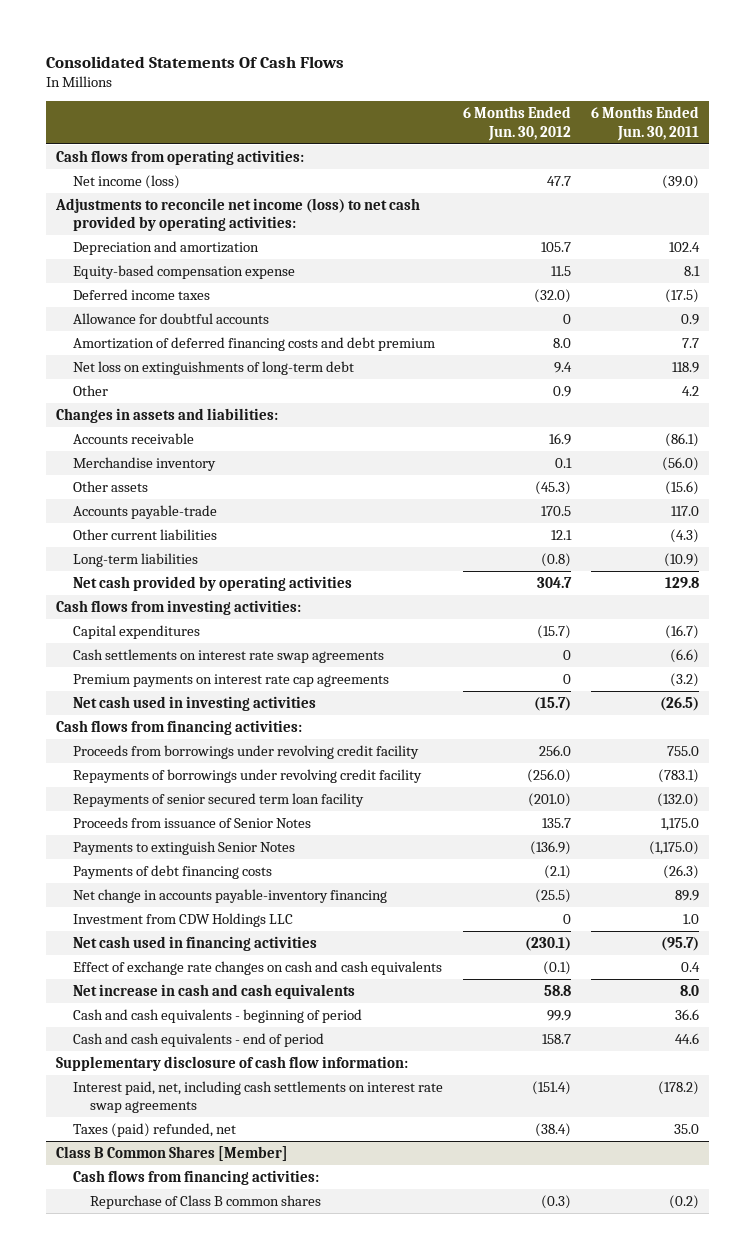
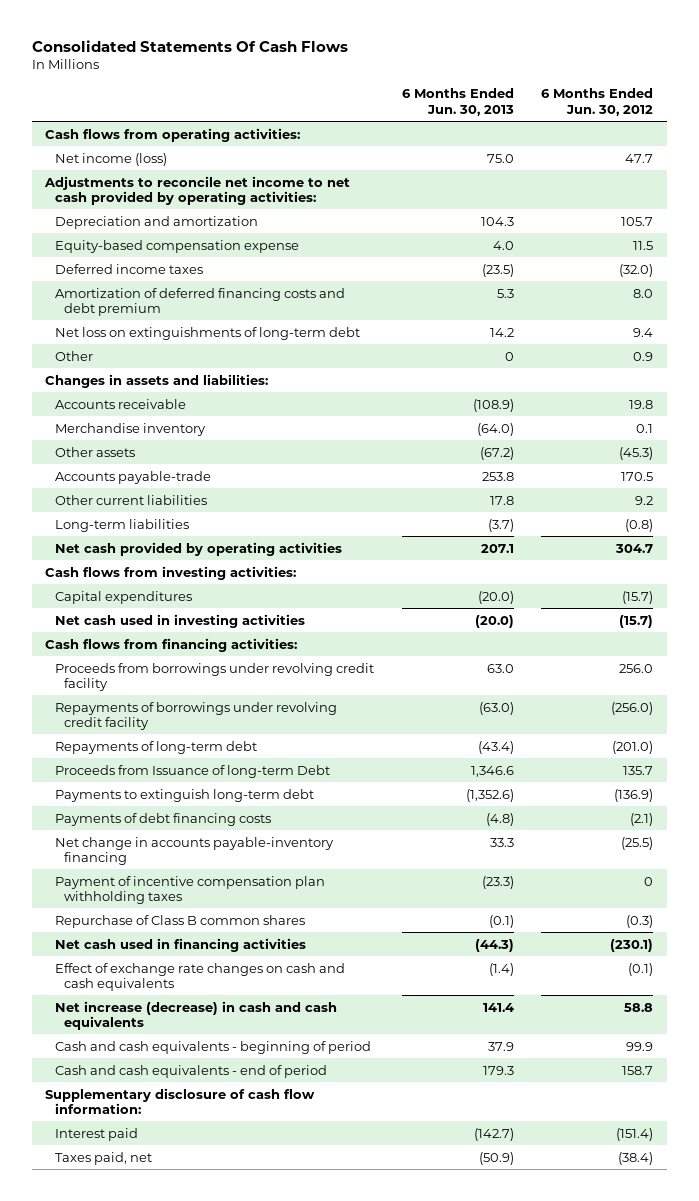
[591,106,700,141] 6 Months Ended Jun. 30, 2011 -> none
none -> [401,88,514,116] 6 Months Ended Jun. 30, 2013
[54,197,420,232] Adjustments to reconcile net income (loss) to net cash provided by operating activities: -> [44,175,351,205] Adjustments to reconcile net income to net cash provided by operating activities:
[72,312,269,324] Allowance for doubtful accounts -> none
[549,432,572,445] 16.9 -> [629,399,654,409] 19.8
[551,529,573,540] 12.1 -> [635,495,654,505] 9.2
[72,648,384,663] Cash settlements on interest rate swap agreements -> none
[72,673,389,687] Premium payments on interest rate cap agreements -> none
[72,792,364,807] Repayments of senior secured term loan facility -> [54,740,257,754] Repayments of long-term debt
[72,816,311,828] Proceeds from issuance of Senior Notes -> [54,764,330,778] Proceeds from Issuance of long-term Debt
[72,840,295,855] Payments to extinguish Senior Notes -> [54,788,314,802] Payments to extinguish long-term debt
[72,912,293,927] Investment from CDW Holdings LLC -> none
none -> [54,875,325,904] Payment of incentive compensation plan withholding taxes
none -> [54,914,305,928] Repurchase of Class B common shares
[72,983,355,999] Net increase in cash and cash equivalents -> [54,1000,337,1030] Net increase (decrease) in cash and cash equivalents
[55,1145,288,1161] Class B Common Shares [Member] -> none
[72,1169,319,1185] Cash flows from financing activities: -> none
[89,1194,321,1209] Repurchase of Class B common shares -> none
[72,1080,443,1114] Interest paid, net, including cash settlements on interest rate swap agreements -> [54,1127,138,1141] Interest paid
[72,1122,236,1137] Taxes (paid) refunded, net -> [54,1151,152,1165] Taxes paid, net

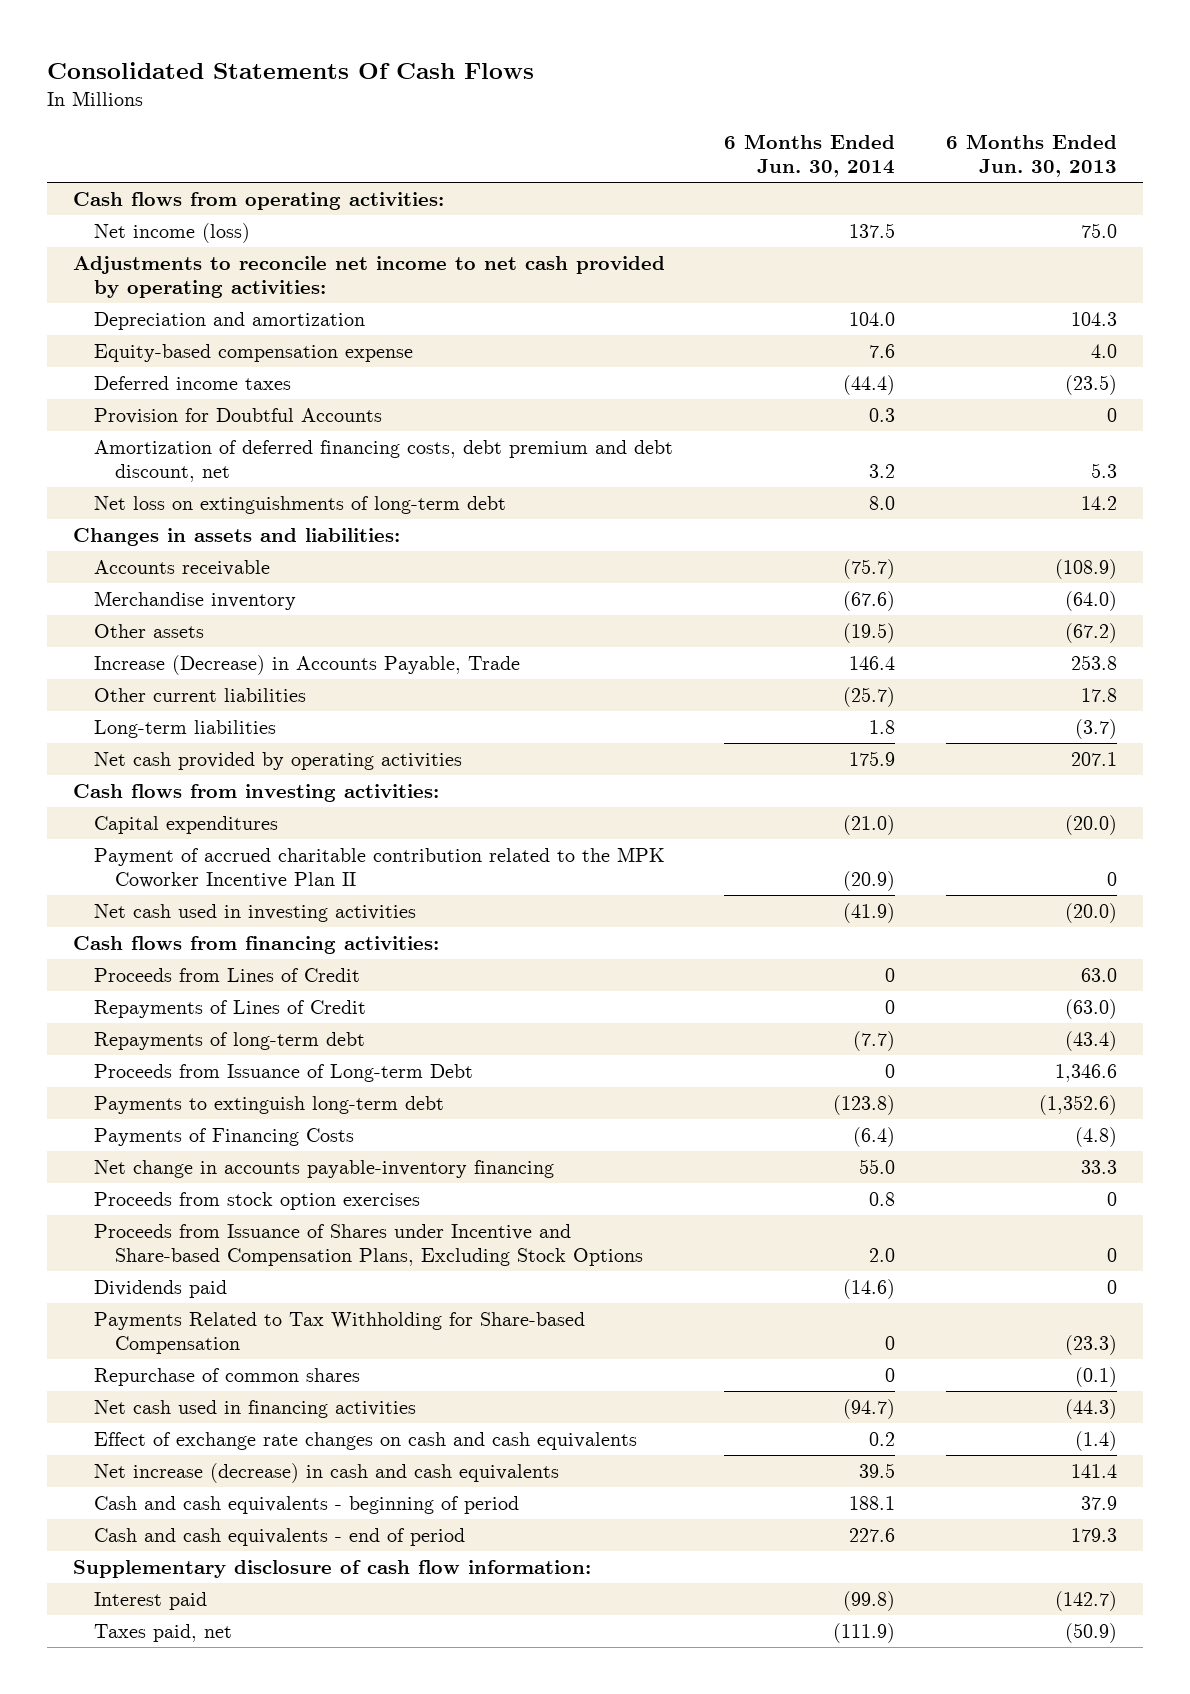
[541,88,654,116] 6 Months Ended Jun. 30, 2012 -> none
none -> [724,134,896,178] 6 Months Ended Jun. 30, 2014
none -> [93,408,382,425] Provision for Doubtful Accounts
[54,287,345,316] Amortization of deferred financing costs and debt premium -> [93,440,673,482] Amortization of deferred financing costs, debt premium and debt discount, net
[54,350,93,361] Other -> none
[54,470,211,484] Accounts payable-trade -> [93,655,520,676] Increase (Decrease) in Accounts Payable, Trade
none -> [93,847,665,888] Payment of accrued charitable contribution related to the MPK Coworker Incentive Plan II
[54,662,374,691] Proceeds from borrowings under revolving credit facility -> [93,968,360,983] Proceeds from Lines of Credit
[54,701,337,730] Repayments of borrowings under revolving credit facility -> [93,1000,366,1019] Repayments of Lines of Credit
[54,764,330,778] Proceeds from Issuance of long-term Debt -> [93,1064,473,1083] Proceeds from Issuance of Long-term Debt
[54,812,271,826] Payments of debt financing costs -> [93,1128,354,1147] Payments of Financing Costs
none -> [93,1192,420,1211] Proceeds from stock option exercises
none -> [93,1224,644,1266] Proceeds from Issuance of Shares under Incentive and Share-based Compensation Plans, Excluding Stock Options
none -> [93,1280,227,1299] Dividends paid
[54,875,325,904] Payment of incentive compensation plan withholding taxes -> [93,1312,585,1354] Payments Related to Tax Withholding for Share-based Compensation
[54,914,305,928] Repurchase of Class B common shares -> [93,1368,360,1387] Repurchase of common shares

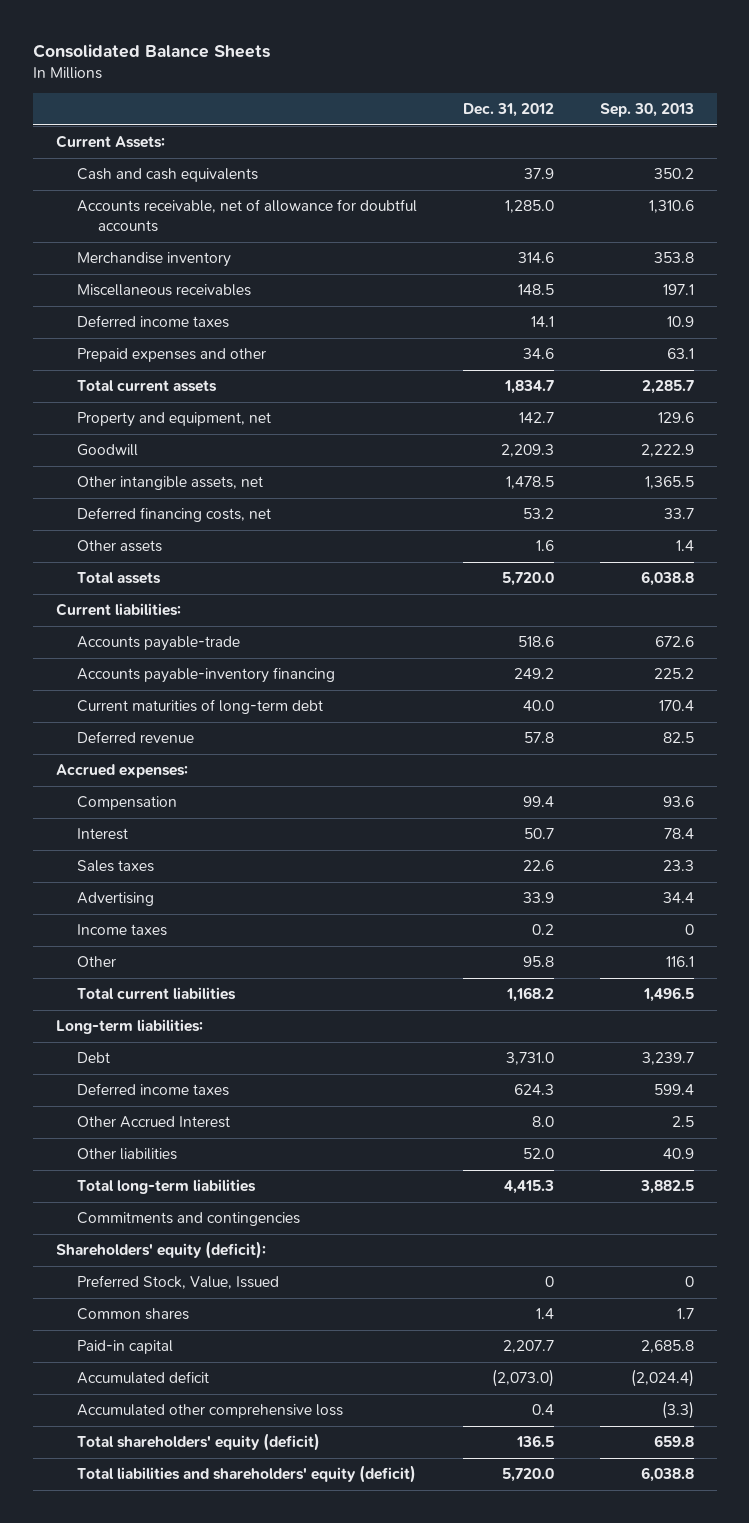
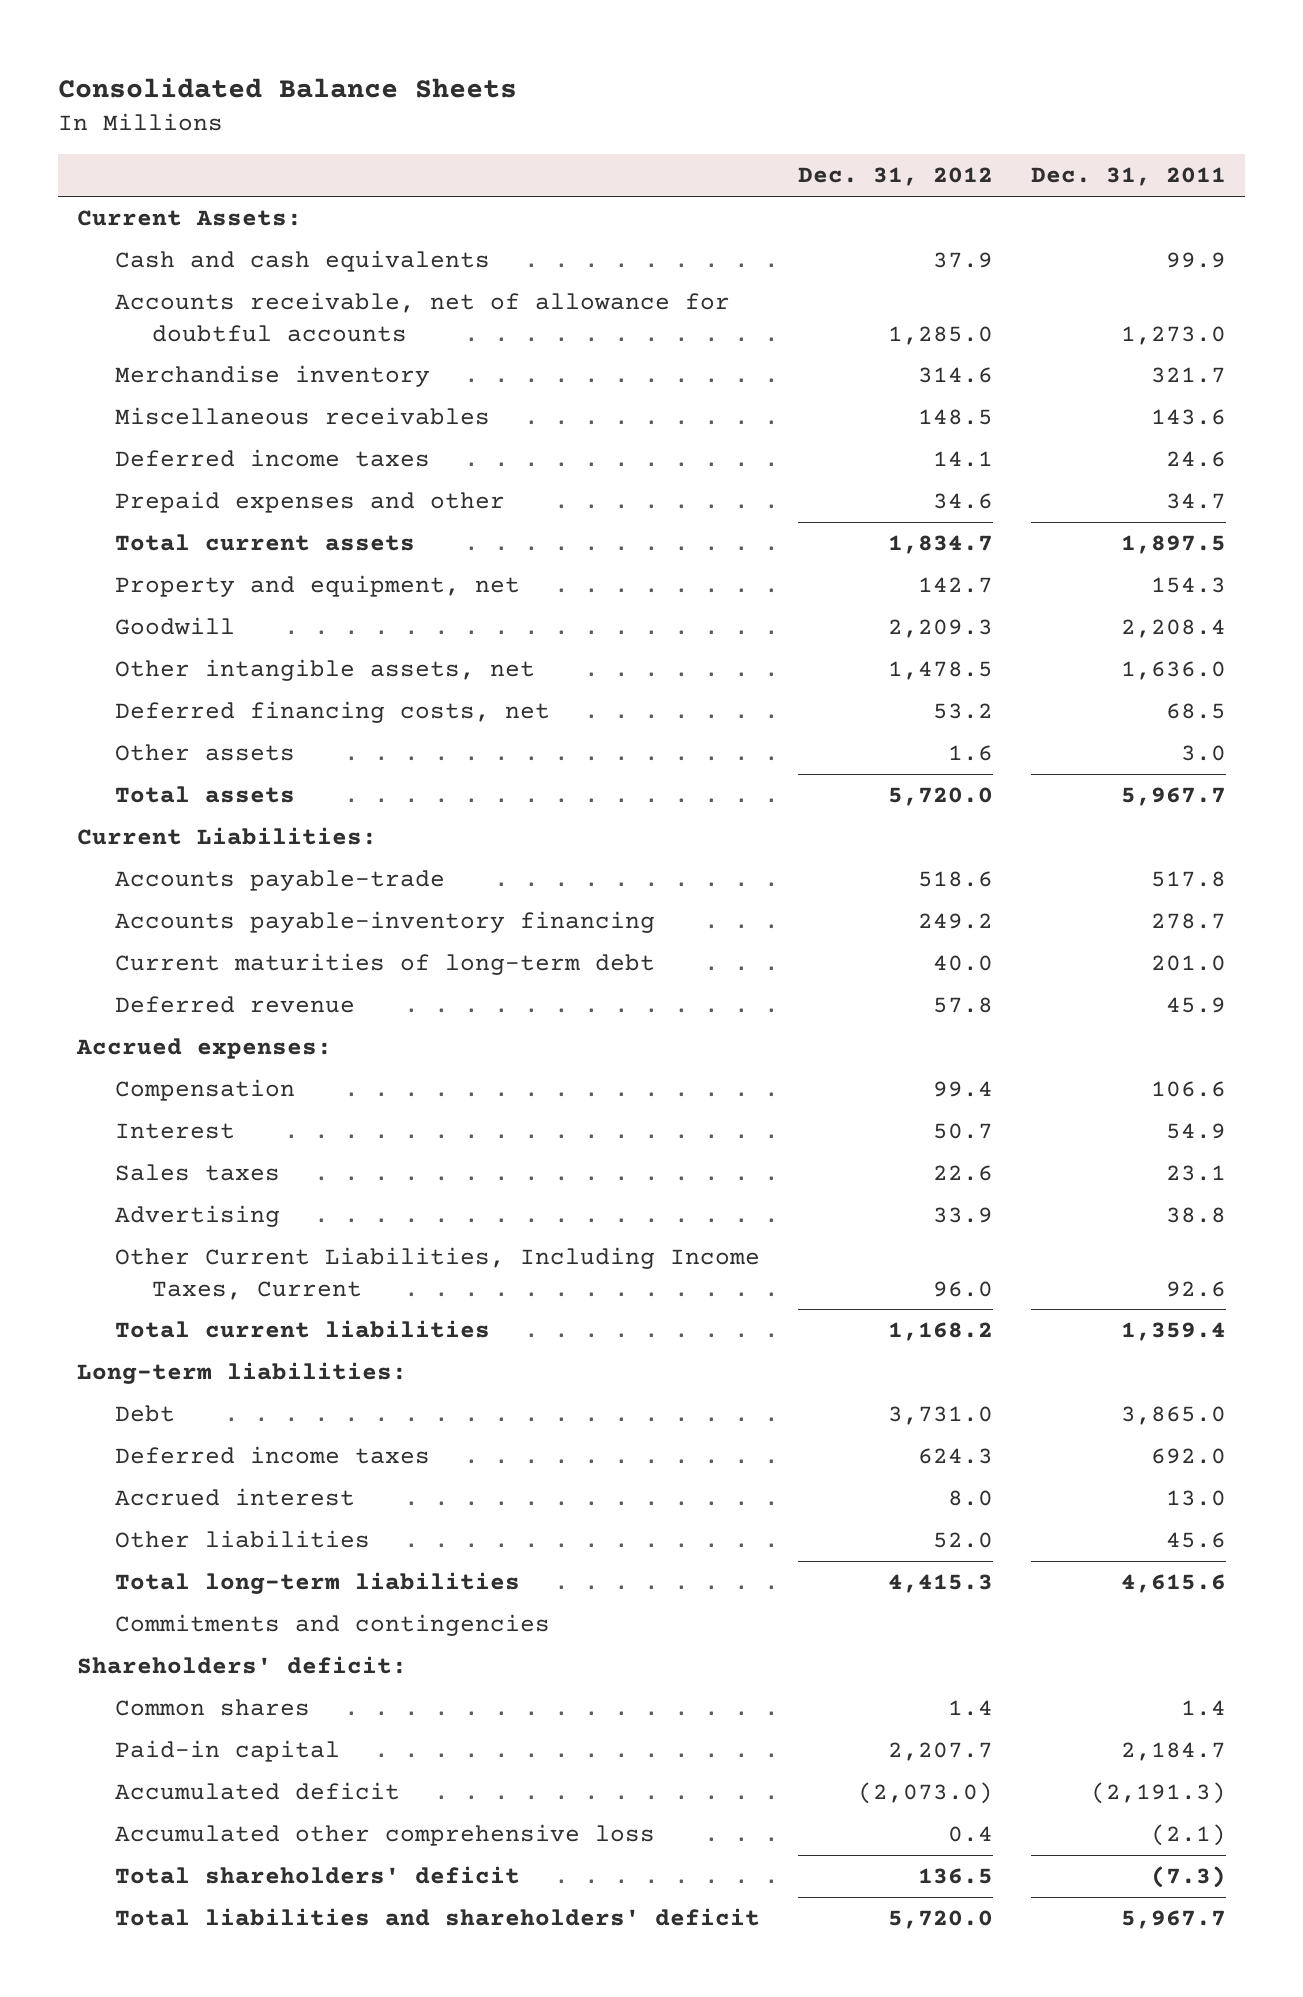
[599,103,694,118] Sep. 30, 2013 -> none
none -> [1030,167,1226,187] Dec. 31, 2011
[55,603,181,617] Current liabilities: -> [77,826,378,845] Current Liabilities:
[77,924,168,937] Income taxes -> none
[77,956,117,968] Other -> none
none -> [114,1246,760,1300] Other Current Liabilities, Including Income Taxes, Current
[77,1116,231,1129] Other Accrued Interest -> [114,1487,355,1506] Accrued interest
[77,1275,280,1290] Preferred Stock, Value, Issued -> none
[55,1241,266,1260] Shareholders' equity (deficit): -> [77,1655,408,1674] Shareholders' deficit:
[77,1433,321,1452] Total shareholders' equity (deficit) -> [114,1865,520,1884] Total shareholders' deficit
[77,1465,417,1484] Total liabilities and shareholders' equity (deficit) -> [114,1907,760,1926] Total liabilities and shareholders' deficit

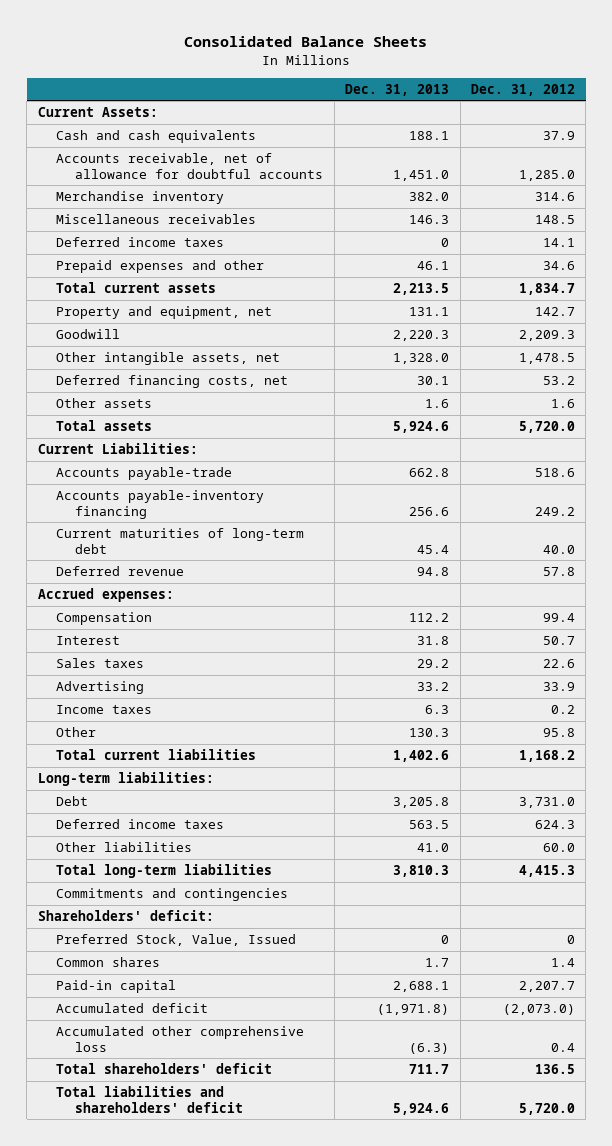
[1030,167,1226,187] Dec. 31, 2011 -> none
none -> [345,83,450,96] Dec. 31, 2013
[114,1246,760,1300] Other Current Liabilities, Including Income Taxes, Current -> none
none -> [56,705,153,715] Income taxes
none -> [56,727,97,738] Other
[114,1487,355,1506] Accrued interest -> none
[932,1531,993,1548] 52.0 -> [542,843,575,853] 60.0
none -> [56,934,297,947] Preferred Stock, Value, Issued

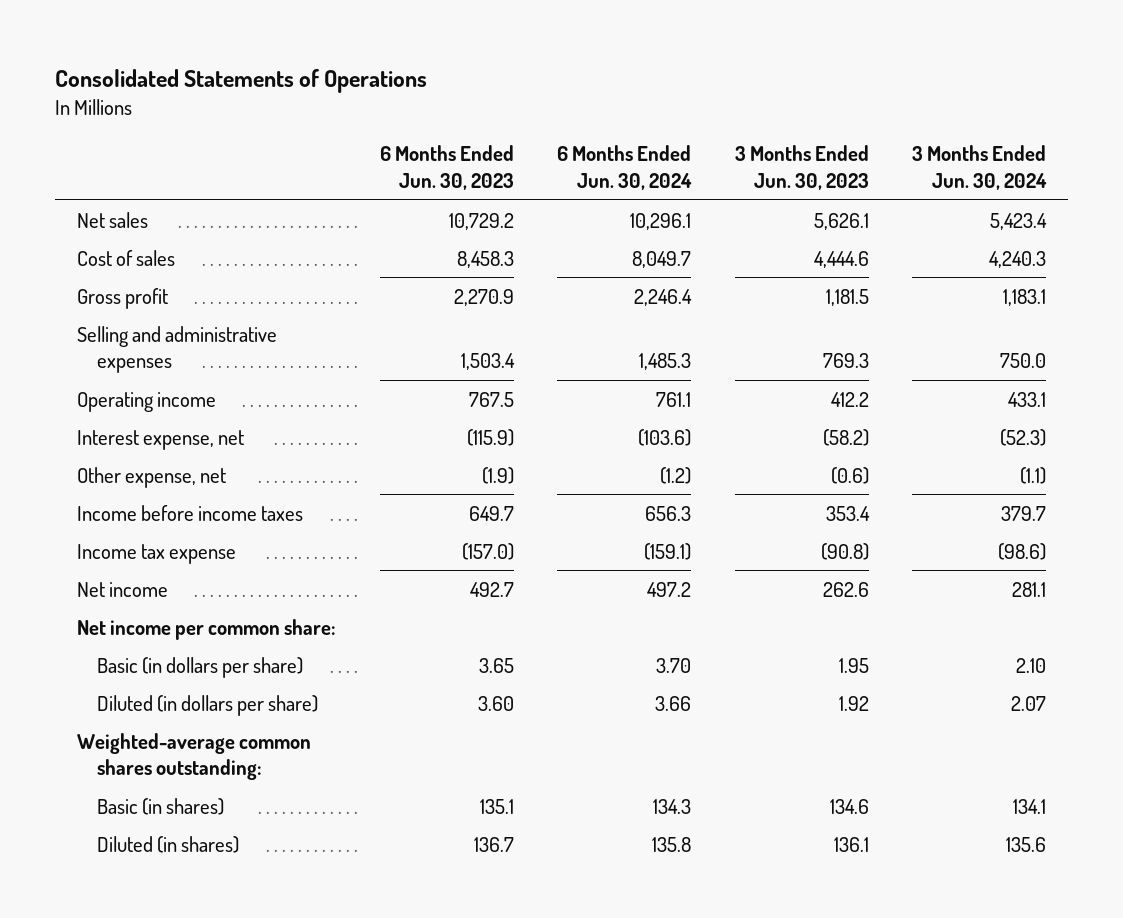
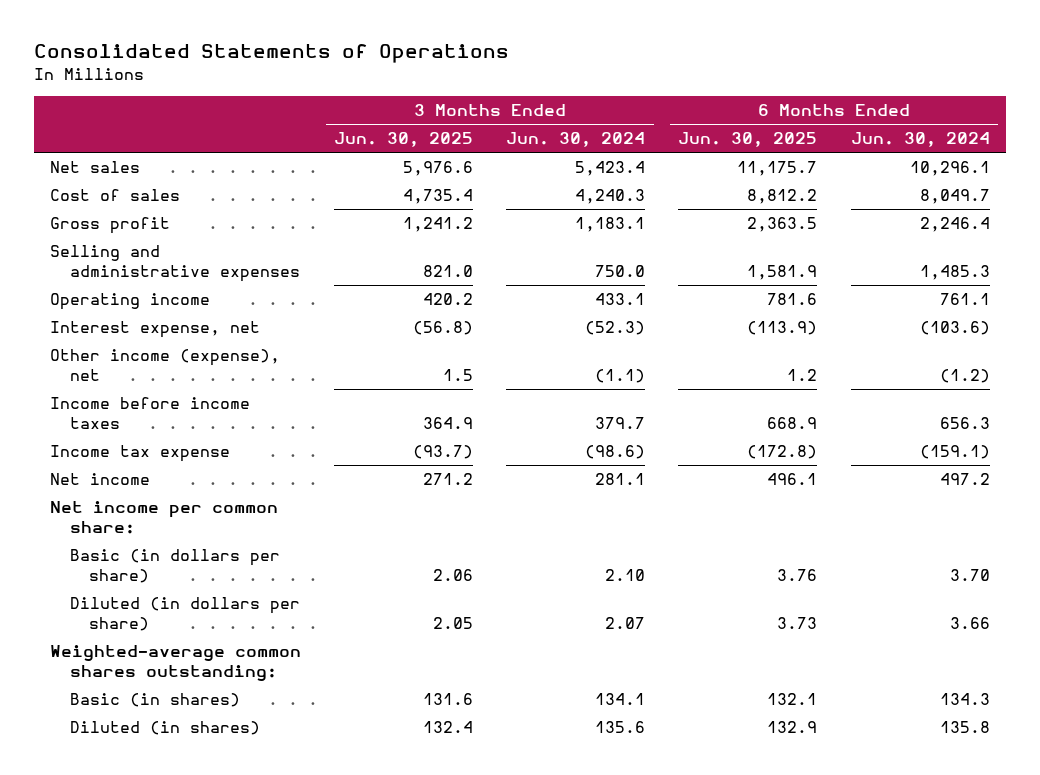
[379,145,514,190] 6 Months Ended Jun. 30, 2023 -> none
[734,145,869,190] 3 Months Ended Jun. 30, 2023 -> none
none -> [334,132,474,148] Jun. 30, 2025
none -> [678,132,818,148] Jun. 30, 2025
[77,466,227,488] Other expense, net -> [50,349,281,382] Other income (expense), net

